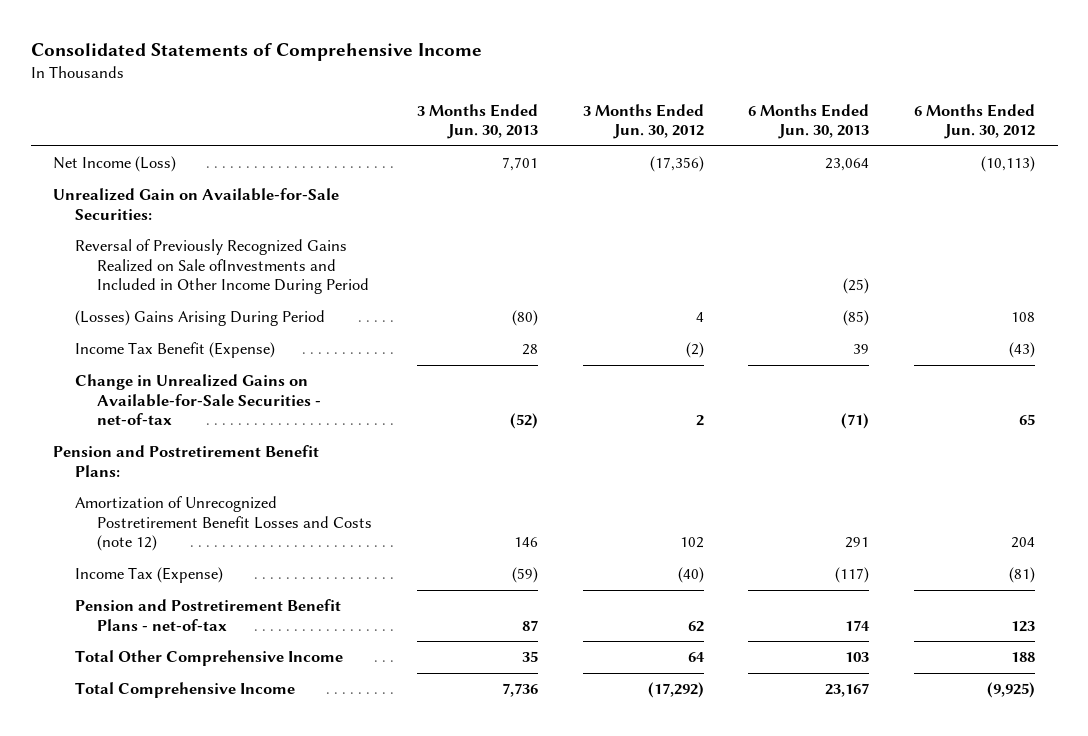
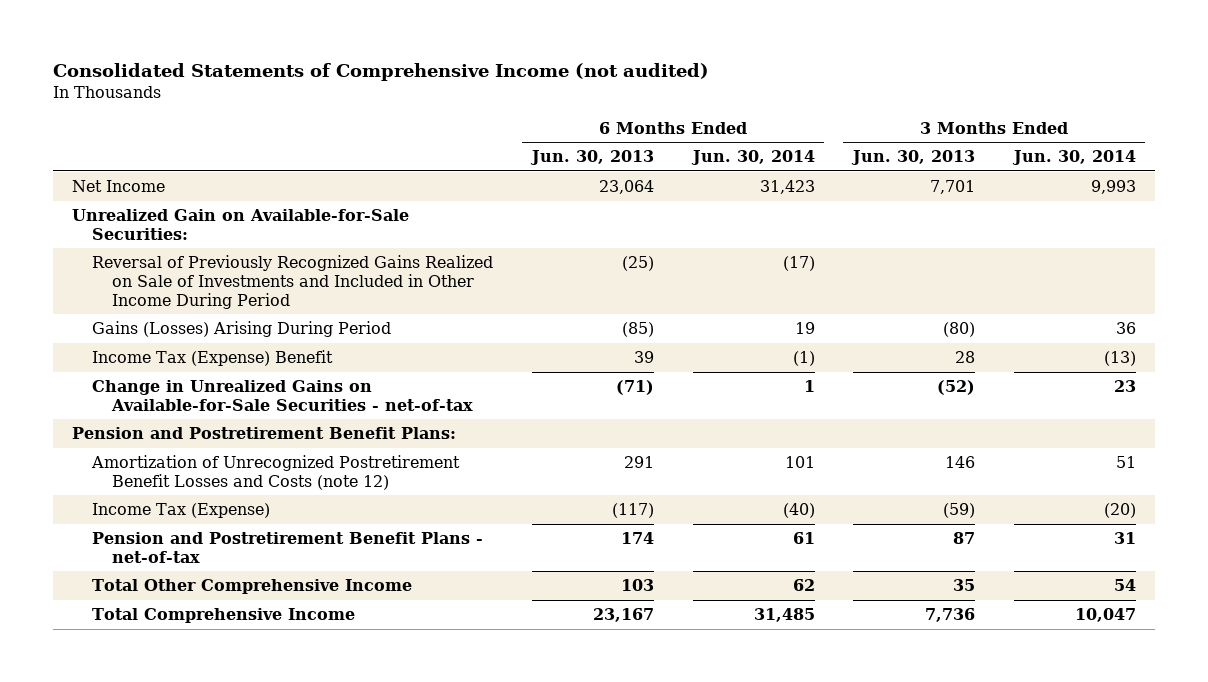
[30,42,482,61] Consolidated Statements of Comprehensive Income -> [52,63,709,82] Consolidated Statements of Comprehensive Income (not audited)
[582,103,704,140] 3 Months Ended Jun. 30, 2012 -> none
[914,103,1036,140] 6 Months Ended Jun. 30, 2012 -> none
none -> [690,150,815,166] Jun. 30, 2014
none -> [1011,150,1136,166] Jun. 30, 2014
[52,156,176,173] Net Income (Loss) -> [72,180,166,193] Net Income
[74,239,370,295] Reversal of Previously Recognized Gains Realized on Sale ofInvestments and Included in Other Income During Period -> [92,255,494,309] Reversal of Previously Recognized Gains Realized on Sale of Investments and Included in Other Income During Period
[74,310,325,327] (Losses) Gains Arising During Period -> [92,321,392,338] Gains (Losses) Arising During Period
[74,342,275,359] Income Tax Benefit (Expense) -> [92,350,334,367] Income Tax (Expense) Benefit

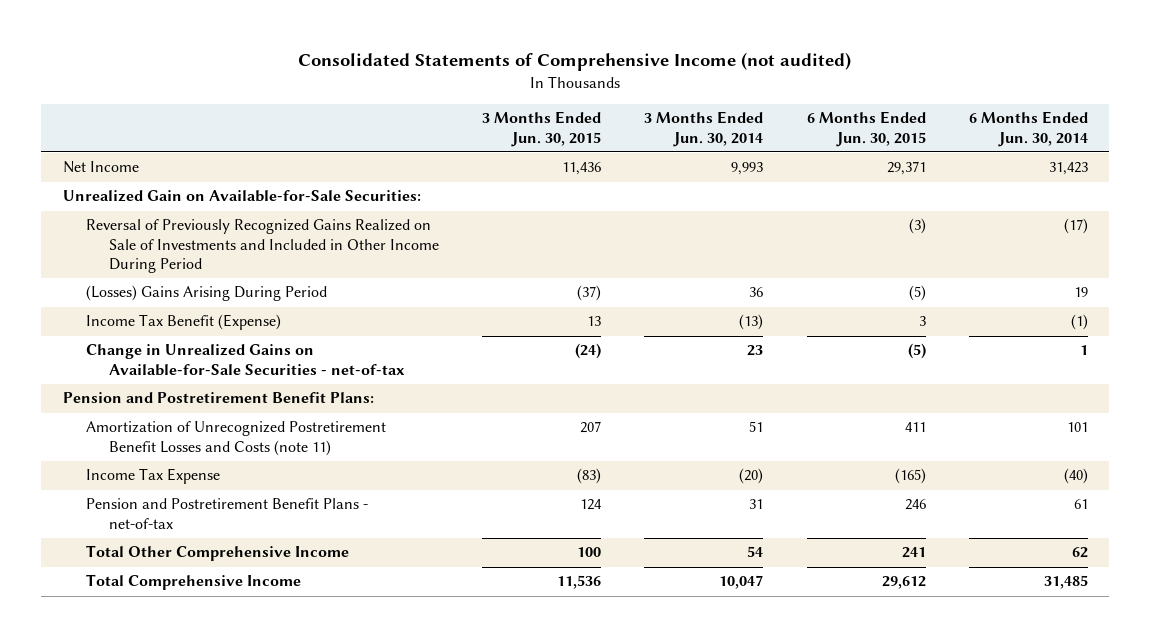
[529,150,654,166] Jun. 30, 2013 -> none
[851,150,976,166] Jun. 30, 2013 -> none
none -> [482,111,602,147] 3 Months Ended Jun. 30, 2015
none -> [806,111,926,147] 6 Months Ended Jun. 30, 2015
[92,321,392,338] Gains (Losses) Arising During Period -> [85,285,327,302] (Losses) Gains Arising During Period
[92,350,334,367] Income Tax (Expense) Benefit -> [85,314,281,331] Income Tax Benefit (Expense)
[91,455,461,490] Amortization of Unrecognized Postretirement Benefit Losses and Costs (note 12) -> [85,421,386,456] Amortization of Unrecognized Postretirement Benefit Losses and Costs (note 11)
[92,503,271,519] Income Tax (Expense) -> [85,468,220,485] Income Tax Expense

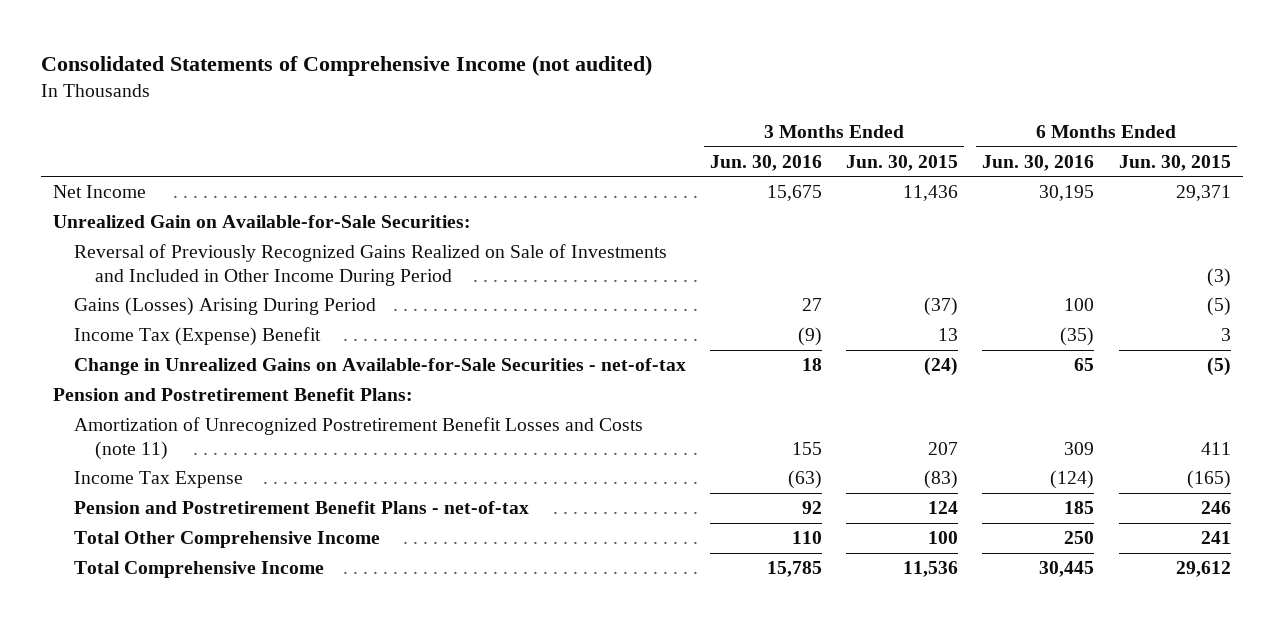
[644,111,764,147] 3 Months Ended Jun. 30, 2014 -> none
[968,111,1088,147] 6 Months Ended Jun. 30, 2014 -> none
none -> [710,154,823,171] Jun. 30, 2016
none -> [982,154,1095,171] Jun. 30, 2016
[85,285,327,302] (Losses) Gains Arising During Period -> [74,297,377,317] Gains (Losses) Arising During Period
[85,314,281,331] Income Tax Benefit (Expense) -> [74,327,322,347] Income Tax (Expense) Benefit

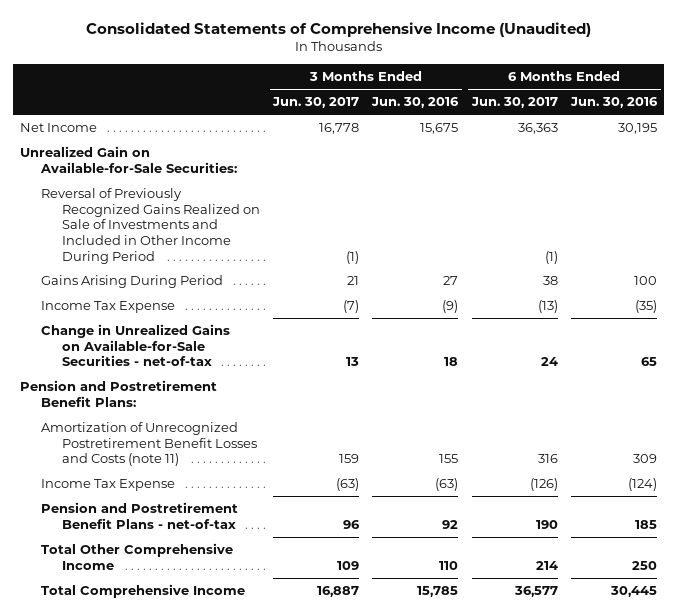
[41,55,653,77] Consolidated Statements of Comprehensive Income (not audited) -> [85,21,591,37] Consolidated Statements of Comprehensive Income (Unaudited)
[846,154,959,171] Jun. 30, 2015 -> none
[1118,154,1231,171] Jun. 30, 2015 -> none
none -> [271,97,359,109] Jun. 30, 2017
none -> [470,97,558,109] Jun. 30, 2017
[74,297,377,317] Gains (Losses) Arising During Period -> [40,275,223,289] Gains Arising During Period
[74,327,322,347] Income Tax (Expense) Benefit -> [40,301,175,314] Income Tax Expense

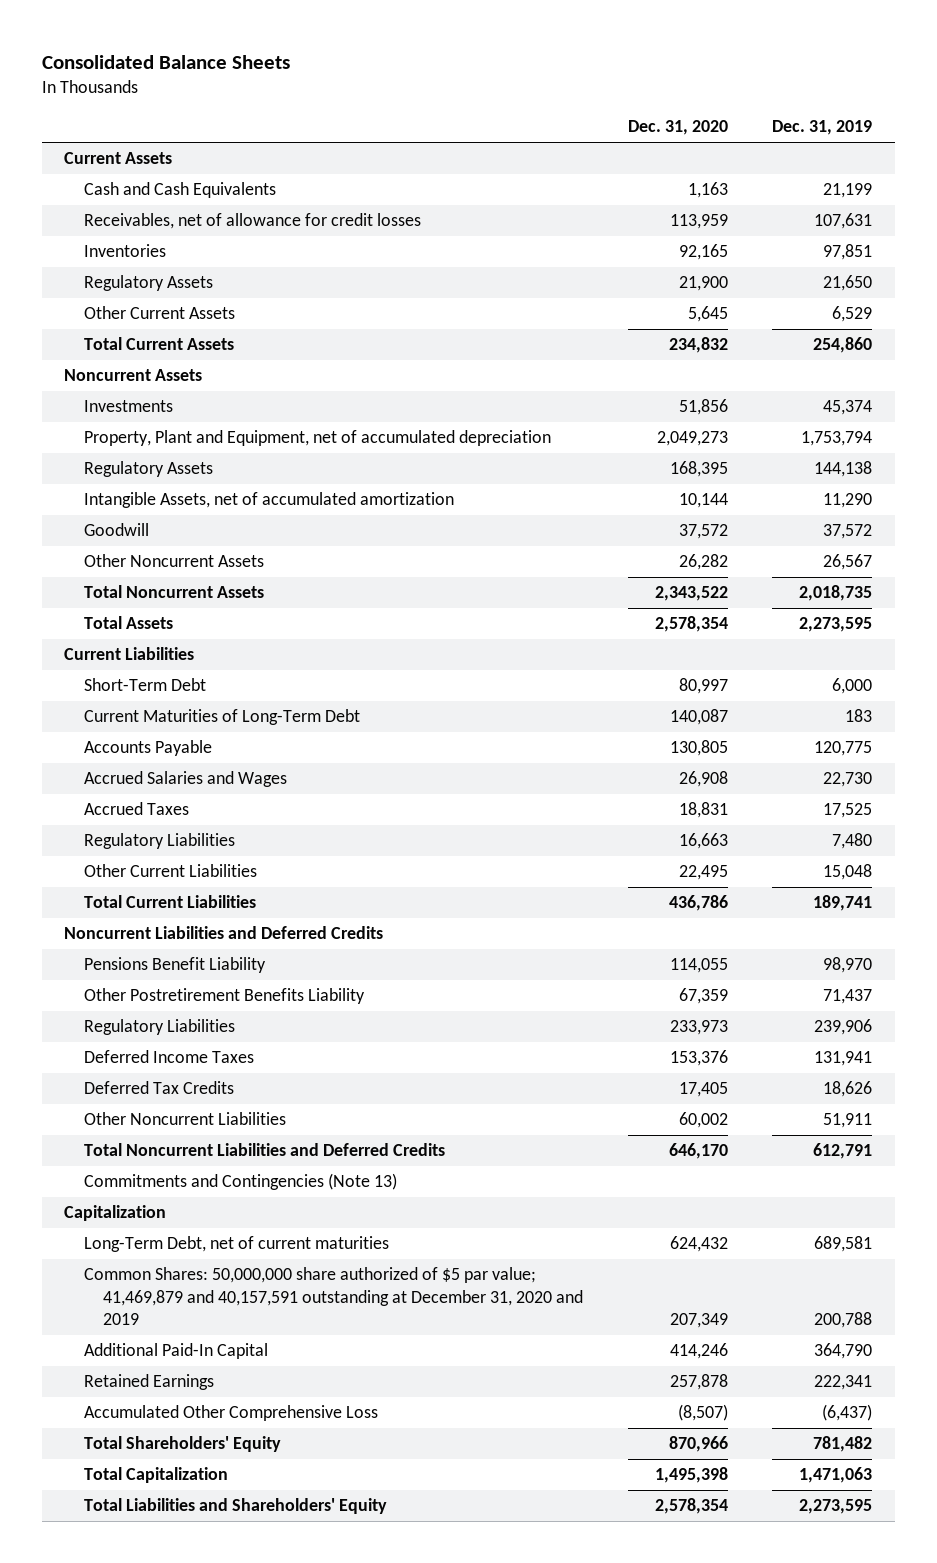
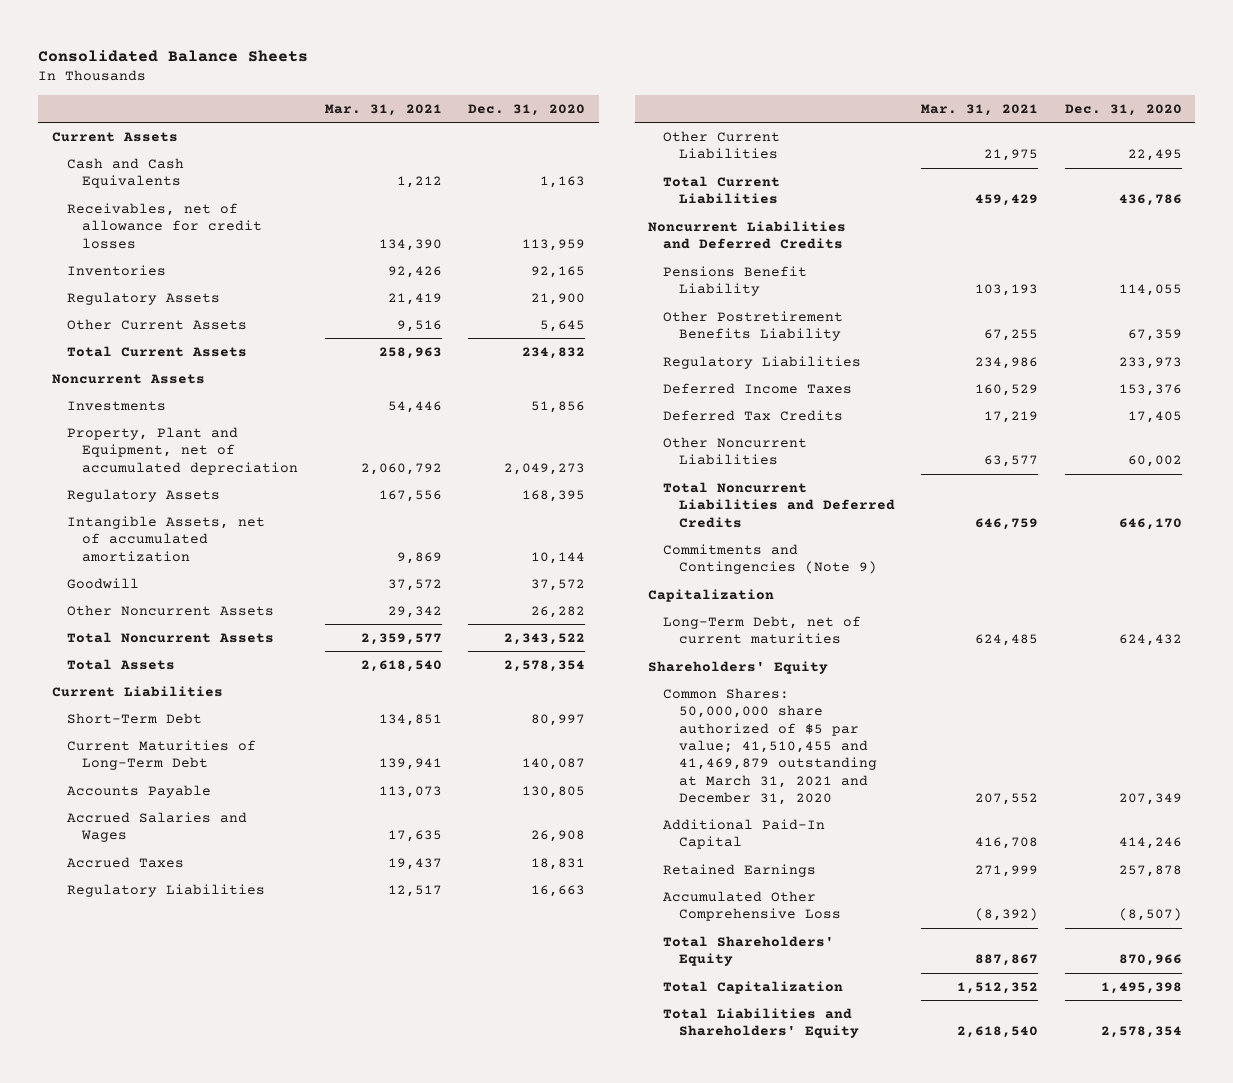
[772,120,873,136] Dec. 31, 2019 -> none
none -> [324,103,442,116] Mar. 31, 2021
[83,1173,397,1191] Commitments and Contingencies (Note 13) -> [663,543,877,575] Commitments and Contingencies (Note 9)
none -> [648,660,829,674] Shareholders' Equity
[83,1267,584,1326] Common Shares: 50,000,000 share authorized of $5 par value; 41,469,879 and 40,157,591 outstanding at December 31, 2020 and 2019 -> [663,687,877,805] Common Shares: 50,000,000 share authorized of $5 par value; 41,510,455 and 41,469,879 outstanding at March 31, 2021 and December 31, 2020

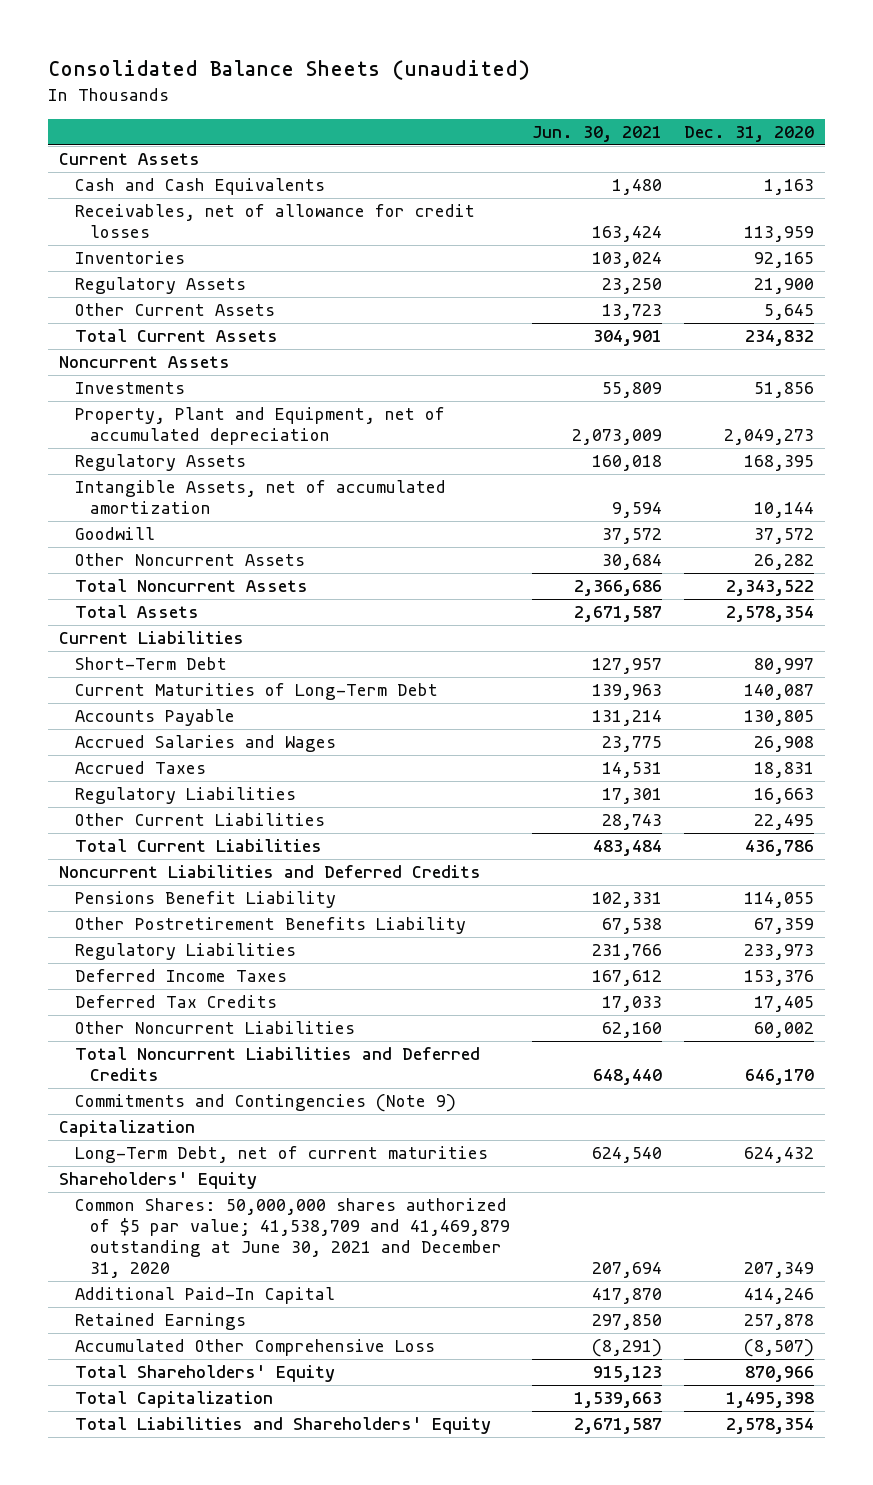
[38,49,309,62] Consolidated Balance Sheets -> [48,60,531,81] Consolidated Balance Sheets (unaudited)
[324,103,442,116] Mar. 31, 2021 -> none
none -> [532,126,663,143] Jun. 30, 2021
[663,687,877,805] Common Shares: 50,000,000 share authorized of $5 par value; 41,510,455 and 41,469,879 outstanding at March 31, 2021 and December 31, 2020 -> [74,1198,511,1279] Common Shares: 50,000,000 shares authorized of $5 par value; 41,538,709 and 41,469,879 outstanding at June 30, 2021 and December 31, 2020

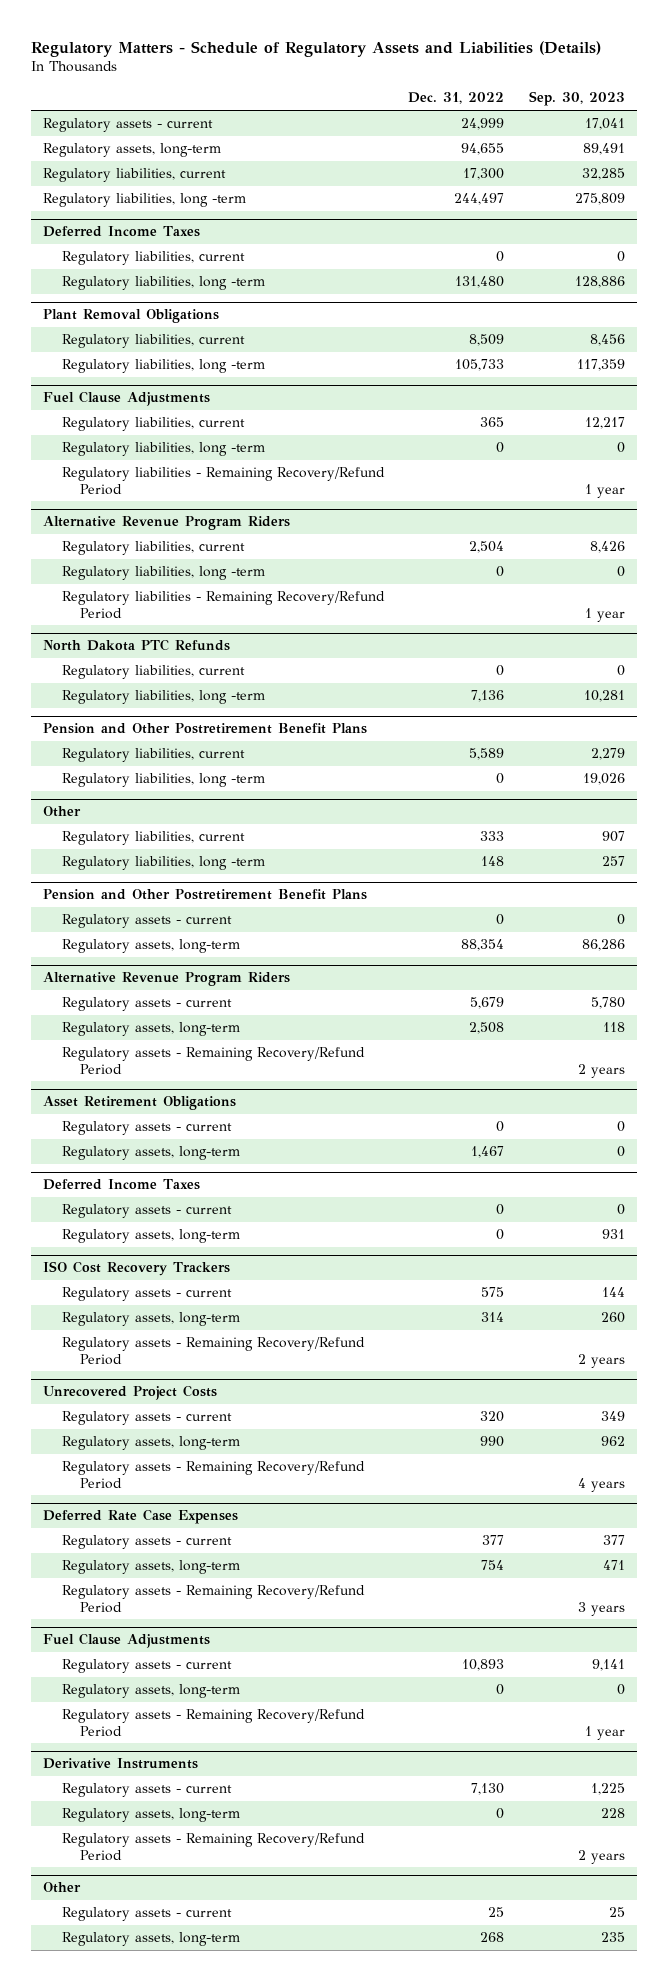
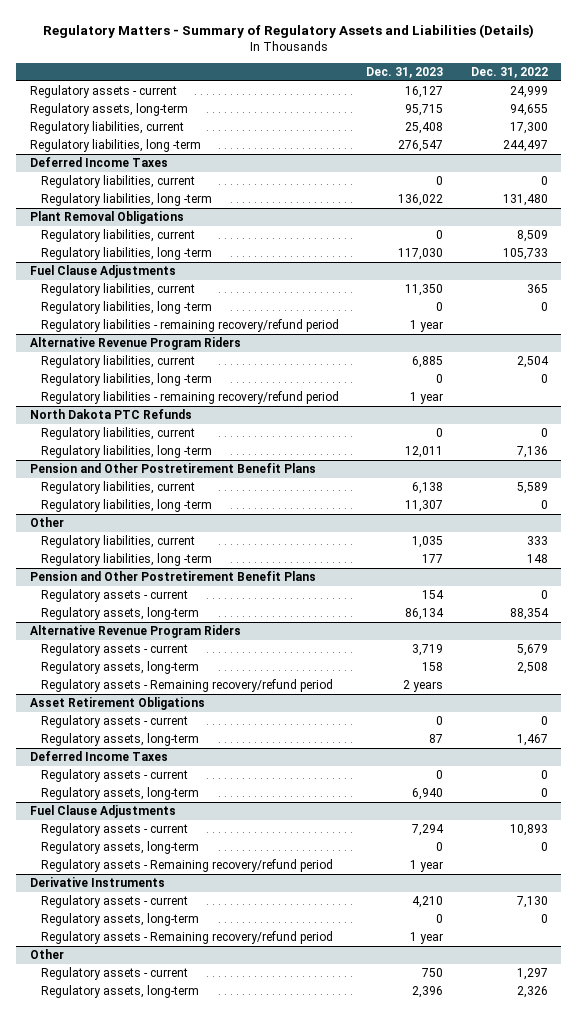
[31,40,602,57] Regulatory Matters - Schedule of Regulatory Assets and Liabilities (Details) -> [42,23,534,38] Regulatory Matters - Summary of Regulatory Assets and Liabilities (Details)
[528,91,625,107] Sep. 30, 2023 -> none
none -> [366,66,444,78] Dec. 31, 2023
[61,467,385,495] Regulatory liabilities - Remaining Recovery/Refund Period -> [41,319,340,333] Regulatory liabilities - remaining recovery/refund period
[61,591,385,619] Regulatory liabilities - Remaining Recovery/Refund Period -> [41,391,340,405] Regulatory liabilities - remaining recovery/refund period
[61,1047,365,1075] Regulatory assets - Remaining Recovery/Refund Period -> [41,679,334,693] Regulatory assets - Remaining recovery/refund period
[43,1261,231,1277] ISO Cost Recovery Trackers -> none
[61,1287,232,1302] Regulatory assets - current -> none
[61,1312,240,1327] Regulatory assets, long-term -> none
[61,1337,365,1365] Regulatory assets - Remaining Recovery/Refund Period -> none
[43,1385,218,1401] Unrecovered Project Costs -> none
[61,1411,232,1426] Regulatory assets - current -> none
[61,1436,240,1451] Regulatory assets, long-term -> none
[61,1461,365,1489] Regulatory assets - Remaining Recovery/Refund Period -> none
[43,1509,239,1525] Deferred Rate Case Expenses -> none
[61,1535,232,1550] Regulatory assets - current -> none
[61,1560,240,1575] Regulatory assets, long-term -> none
[61,1585,365,1613] Regulatory assets - Remaining Recovery/Refund Period -> none
[61,1709,365,1737] Regulatory assets - Remaining Recovery/Refund Period -> [41,859,334,873] Regulatory assets - Remaining recovery/refund period
[61,1833,365,1861] Regulatory assets - Remaining Recovery/Refund Period -> [41,931,334,945] Regulatory assets - Remaining recovery/refund period
[488,1907,505,1918] 25 -> [516,968,548,981] 1,297
[480,1932,505,1943] 268 -> [516,986,548,999] 2,326

